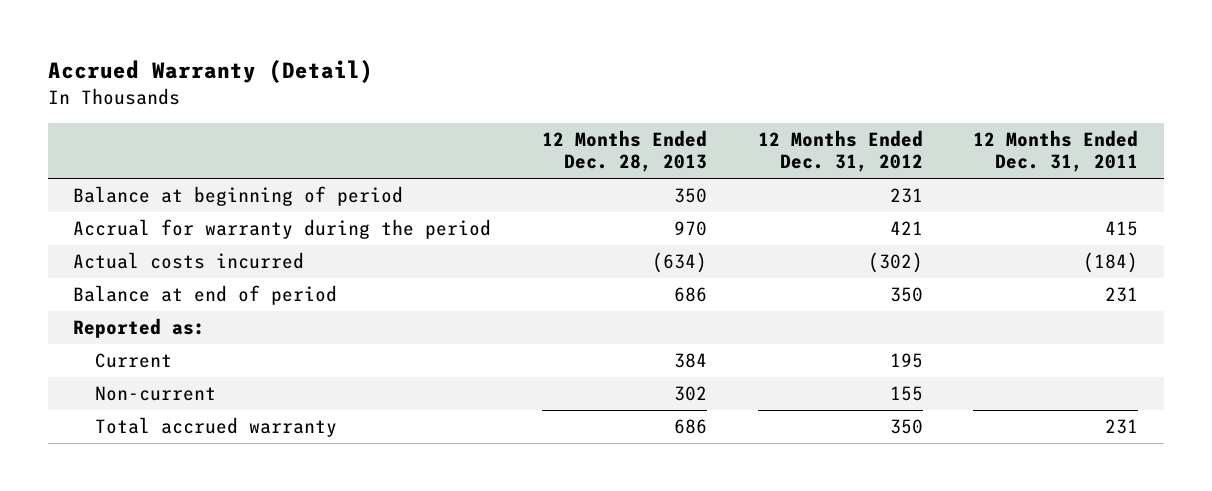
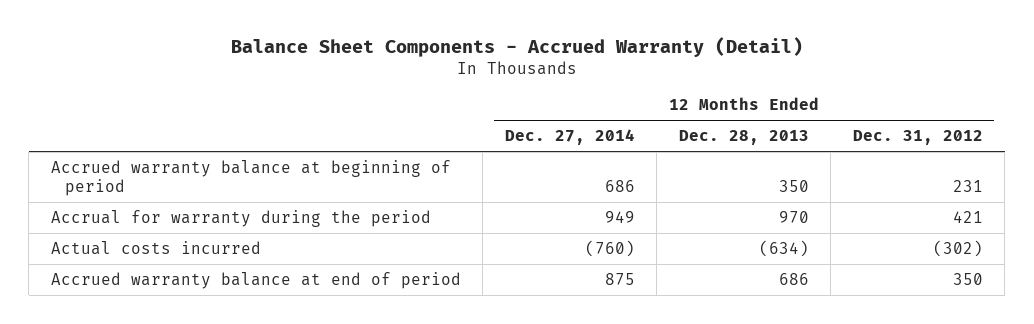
[48,59,374,83] Accrued Warranty (Detail) -> [230,36,803,57] Balance Sheet Components - Accrued Warranty (Detail)
[973,130,1139,173] 12 Months Ended Dec. 31, 2011 -> none
none -> [504,129,635,146] Dec. 27, 2014
[73,186,404,207] Balance at beginning of period -> [50,159,451,196] Accrued warranty balance at beginning of period
[73,318,206,339] Reported as: -> none
[95,353,173,369] Current -> none
[95,386,217,402] Non-current -> none
[95,417,338,438] Total accrued warranty -> none
[73,285,338,306] Balance at end of period -> [50,271,461,289] Accrued warranty balance at end of period

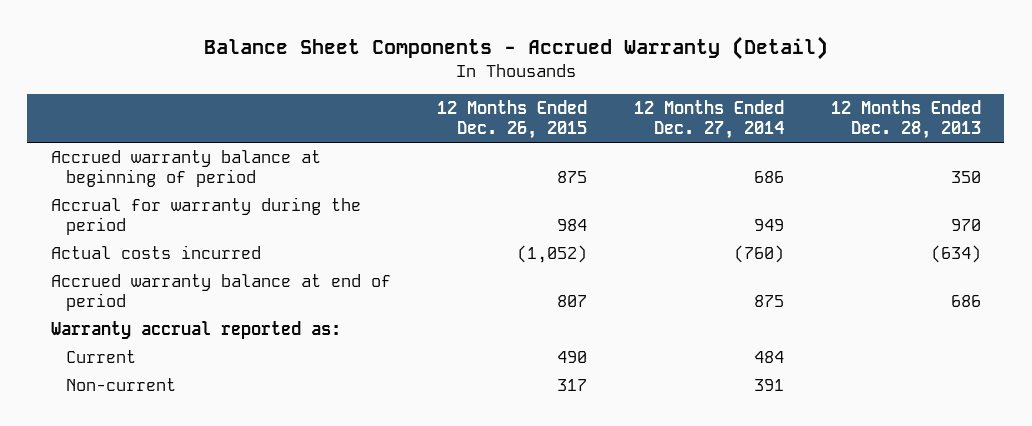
[852,130,983,146] Dec. 31, 2012 -> none
none -> [437,100,588,140] 12 Months Ended Dec. 26, 2015
none -> [50,321,341,340] Warranty accrual reported as:
none -> [65,350,136,364] Current
none -> [65,378,176,392] Non-current

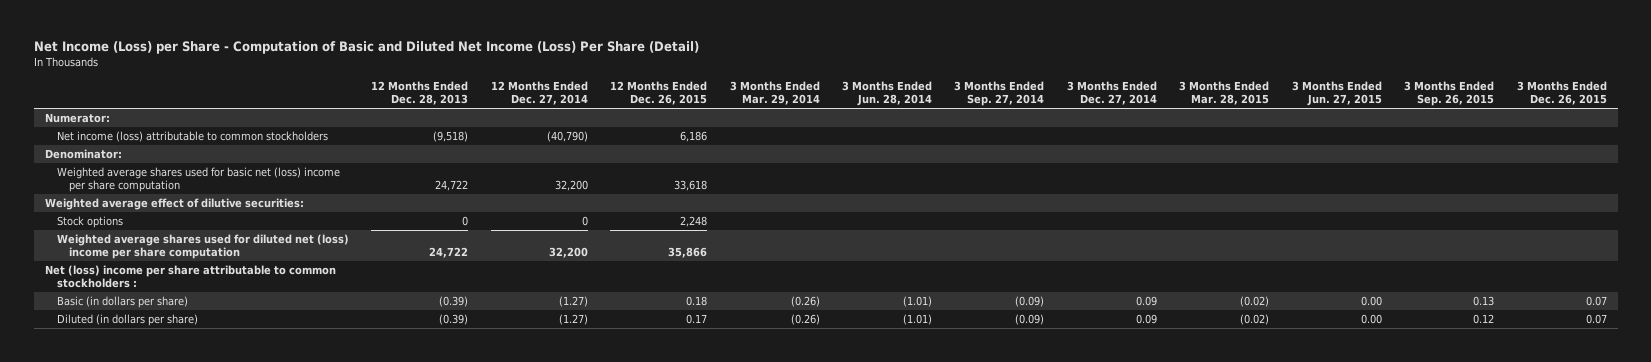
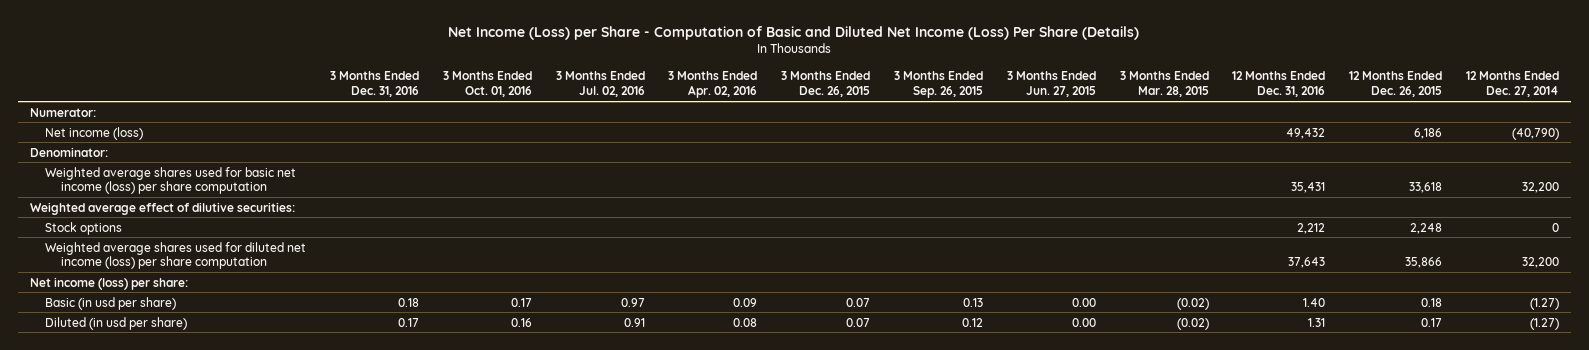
[33,40,699,54] Net Income (Loss) per Share - Computation of Basic and Diluted Net Income (Loss) Per Share (Detail) -> [448,25,1140,40] Net Income (Loss) per Share - Computation of Basic and Diluted Net Income (Loss) Per Share (Details)
[371,80,469,106] 12 Months Ended Dec. 28, 2013 -> none
[729,80,820,106] 3 Months Ended Mar. 29, 2014 -> none
[842,80,933,107] 3 Months Ended Jun. 28, 2014 -> none
[954,80,1045,107] 3 Months Ended Sep. 27, 2014 -> none
[1066,80,1157,106] 3 Months Ended Dec. 27, 2014 -> none
none -> [330,71,420,98] 3 Months Ended Dec. 31, 2016
none -> [442,71,532,98] 3 Months Ended Oct. 01, 2016
none -> [555,71,645,98] 3 Months Ended Jul. 02, 2016
none -> [668,71,758,99] 3 Months Ended Apr. 02, 2016
none -> [1232,71,1326,98] 12 Months Ended Dec. 31, 2016
[56,131,328,143] Net income (loss) attributable to common stockholders -> [45,126,144,140] Net income (loss)
[56,167,340,193] Weighted average shares used for basic net (loss) income per share computation -> [45,166,297,195] Weighted average shares used for basic net income (loss) per share computation
[56,234,349,260] Weighted average shares used for diluted net (loss) income per share computation -> [45,241,307,270] Weighted average shares used for diluted net income (loss) per share computation
[44,265,336,289] Net (loss) income per share attributable to common stockholders : -> [29,276,188,290] Net income (loss) per share:
[56,296,188,309] Basic (in dollars per share) -> [45,296,177,310] Basic (in usd per share)
[56,314,198,327] Diluted (in dollars per share) -> [45,316,188,330] Diluted (in usd per share)

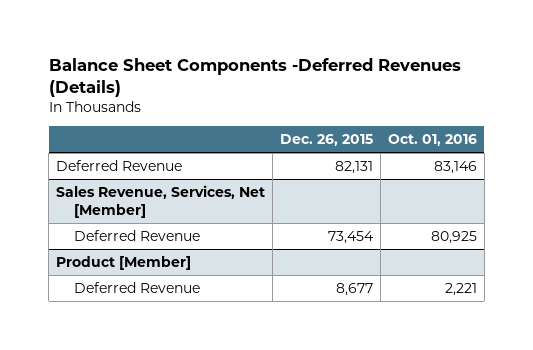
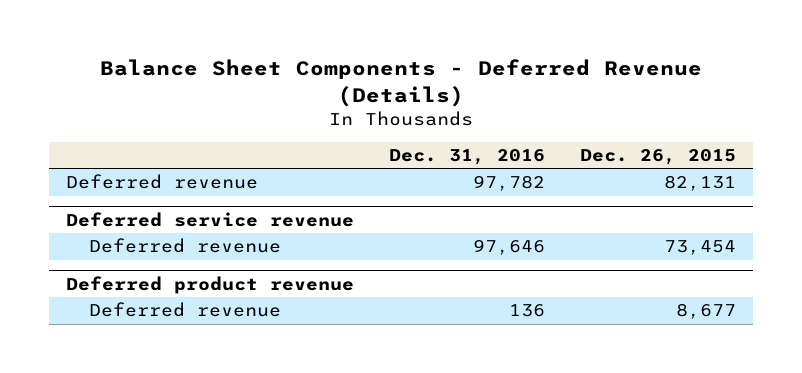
[48,57,461,97] Balance Sheet Components -Deferred Revenues (Details) -> [100,59,703,107] Balance Sheet Components - Deferred Revenue (Details)
[387,134,477,147] Oct. 01, 2016 -> none
none -> [389,148,546,165] Dec. 31, 2016
[56,159,183,171] Deferred Revenue -> [66,174,259,190] Deferred revenue
[56,184,266,218] Sales Revenue, Services, Net [Member] -> [66,211,355,227] Deferred service revenue
[73,229,200,241] Deferred Revenue -> [89,238,282,254] Deferred revenue
[56,255,192,270] Product [Member] -> [66,275,355,294] Deferred product revenue
[73,281,200,293] Deferred Revenue -> [89,302,282,318] Deferred revenue

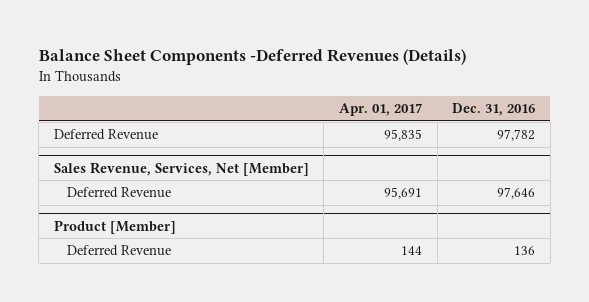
[100,59,703,107] Balance Sheet Components - Deferred Revenue (Details) -> [38,49,466,66] Balance Sheet Components -Deferred Revenues (Details)
[580,148,737,165] Dec. 26, 2015 -> none
none -> [338,103,422,117] Apr. 01, 2017
[66,174,259,190] Deferred revenue -> [53,129,158,141] Deferred Revenue
[66,211,355,227] Deferred service revenue -> [53,161,309,176] Sales Revenue, Services, Net [Member]
[89,238,282,254] Deferred revenue -> [67,187,172,199] Deferred Revenue
[66,275,355,294] Deferred product revenue -> [53,219,176,234] Product [Member]
[89,302,282,318] Deferred revenue -> [67,245,172,257] Deferred Revenue

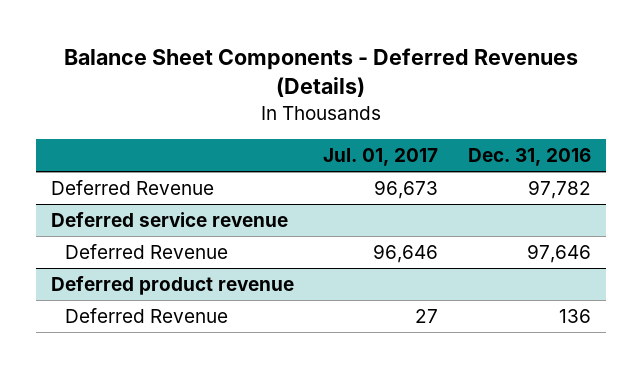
[38,49,466,66] Balance Sheet Components -Deferred Revenues (Details) -> [63,48,578,98] Balance Sheet Components - Deferred Revenues (Details)
[338,103,422,117] Apr. 01, 2017 -> none
none -> [323,147,439,166] Jul. 01, 2017
[53,161,309,176] Sales Revenue, Services, Net [Member] -> [50,212,288,228] Deferred service revenue
[53,219,176,234] Product [Member] -> [50,276,294,296] Deferred product revenue

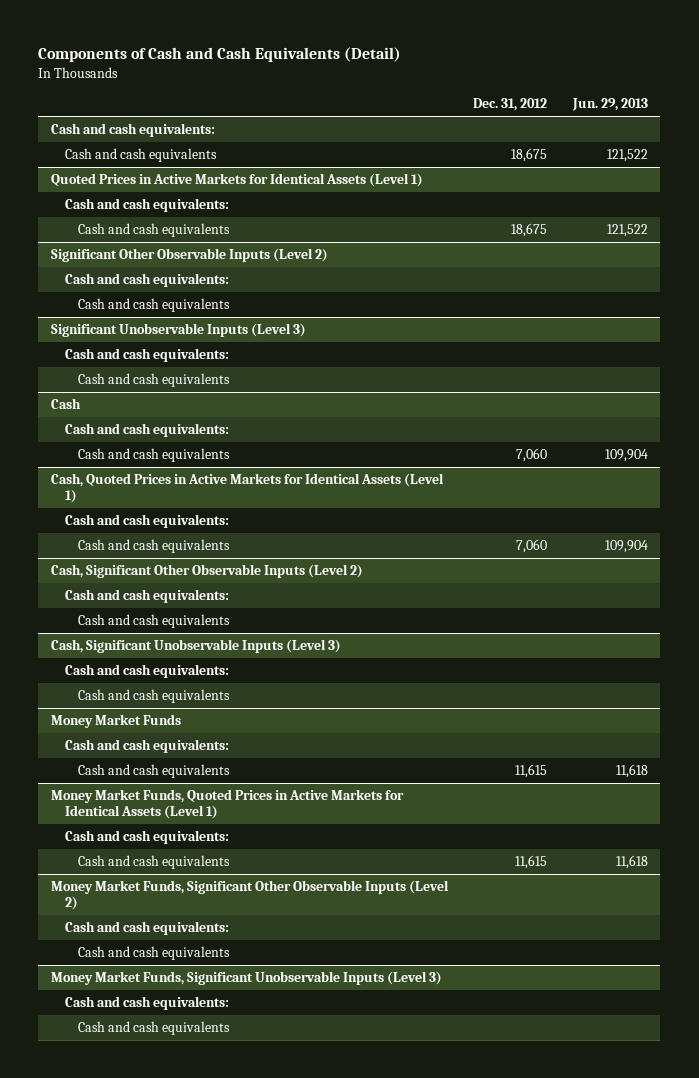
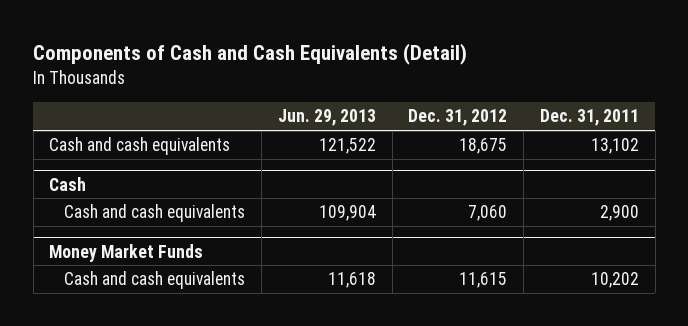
none -> [540,109,640,127] Dec. 31, 2011
[51,123,216,138] Cash and cash equivalents: -> none
[51,173,424,188] Quoted Prices in Active Markets for Identical Assets (Level 1) -> none
[64,198,229,213] Cash and cash equivalents: -> none
[78,223,231,238] Cash and cash equivalents -> none
[51,248,329,263] Significant Other Observable Inputs (Level 2) -> none
[64,273,229,288] Cash and cash equivalents: -> none
[78,298,231,313] Cash and cash equivalents -> none
[51,323,307,338] Significant Unobservable Inputs (Level 3) -> none
[64,348,229,363] Cash and cash equivalents: -> none
[78,373,231,388] Cash and cash equivalents -> none
[64,423,229,438] Cash and cash equivalents: -> none
[51,473,445,504] Cash, Quoted Prices in Active Markets for Identical Assets (Level 1) -> none
[64,514,229,529] Cash and cash equivalents: -> none
[78,539,231,554] Cash and cash equivalents -> none
[51,564,364,579] Cash, Significant Other Observable Inputs (Level 2) -> none
[64,589,229,604] Cash and cash equivalents: -> none
[78,614,231,629] Cash and cash equivalents -> none
[51,639,342,654] Cash, Significant Unobservable Inputs (Level 3) -> none
[64,664,229,679] Cash and cash equivalents: -> none
[78,689,231,704] Cash and cash equivalents -> none
[64,739,229,754] Cash and cash equivalents: -> none
[51,789,405,820] Money Market Funds, Quoted Prices in Active Markets for Identical Assets (Level 1) -> none
[64,830,229,845] Cash and cash equivalents: -> none
[78,855,231,870] Cash and cash equivalents -> none
[51,880,450,911] Money Market Funds, Significant Other Observable Inputs (Level 2) -> none
[64,921,229,936] Cash and cash equivalents: -> none
[78,946,231,961] Cash and cash equivalents -> none
[51,971,443,986] Money Market Funds, Significant Unobservable Inputs (Level 3) -> none
[64,996,229,1011] Cash and cash equivalents: -> none
[78,1021,231,1036] Cash and cash equivalents -> none

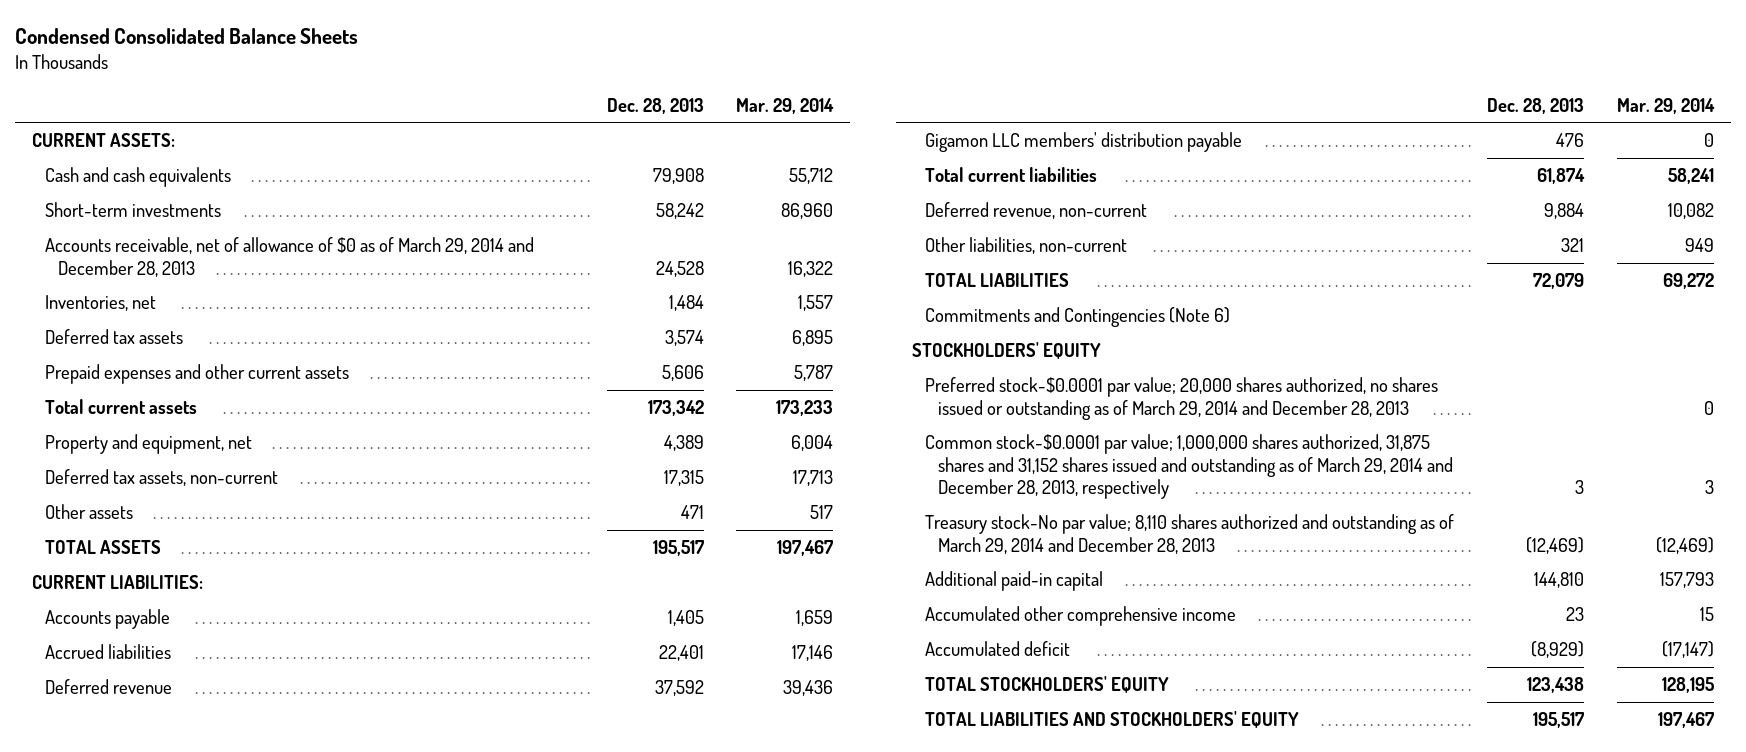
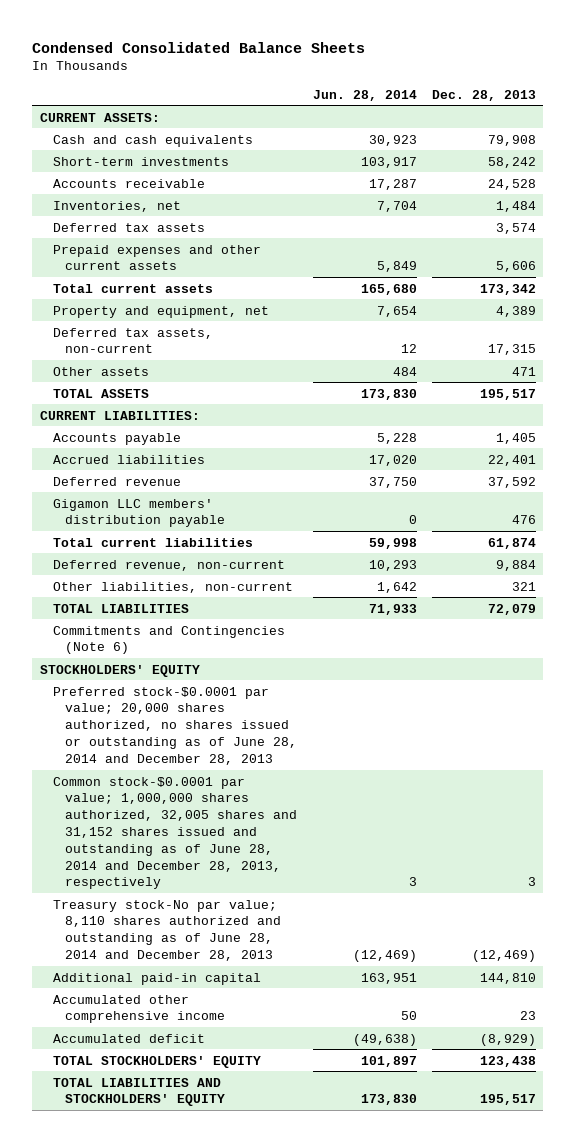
[736,97,835,114] Mar. 29, 2014 -> none
none -> [312,89,417,101] Jun. 28, 2014
[44,237,534,277] Accounts receivable, net of allowance of $0 as of March 29, 2014 and December 28, 2013 -> [52,178,205,188] Accounts receivable
[925,377,1439,420] Preferred stock-$0.0001 par value; 20,000 shares authorized, no shares issued or outstanding as of March 29, 2014 and December 28, 2013 -> [52,686,298,765] Preferred stock-$0.0001 par value; 20,000 shares authorized, no shares issued or outstanding as of June 28, 2014 and December 28, 2013
[925,434,1454,499] Common stock-$0.0001 par value; 1,000,000 shares authorized, 31,875 shares and 31,152 shares issued and outstanding as of March 29, 2014 and December 28, 2013, respectively -> [52,776,298,890] Common stock-$0.0001 par value; 1,000,000 shares authorized, 32,005 shares and 31,152 shares issued and outstanding as of June 28, 2014 and December 28, 2013, respectively
[925,514,1455,554] Treasury stock-No par value; 8,110 shares authorized and outstanding as of March 29, 2014 and December 28, 2013 -> [52,899,282,961] Treasury stock-No par value; 8,110 shares authorized and outstanding as of June 28, 2014 and December 28, 2013

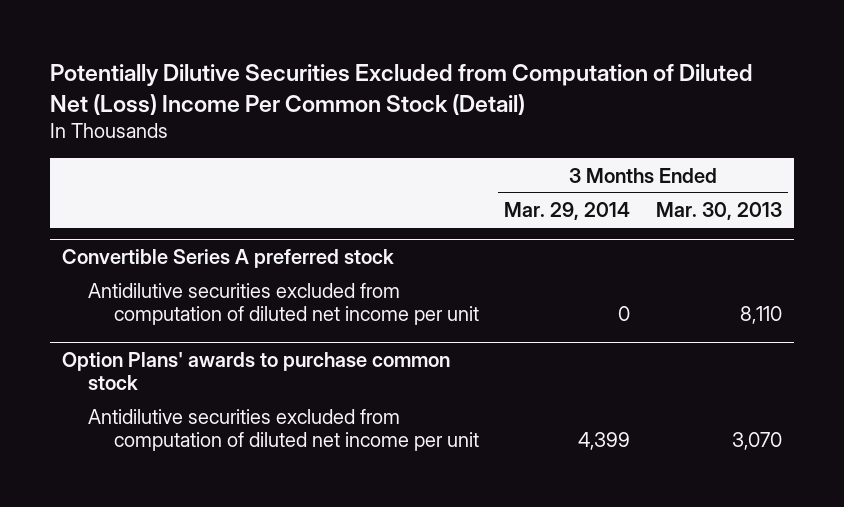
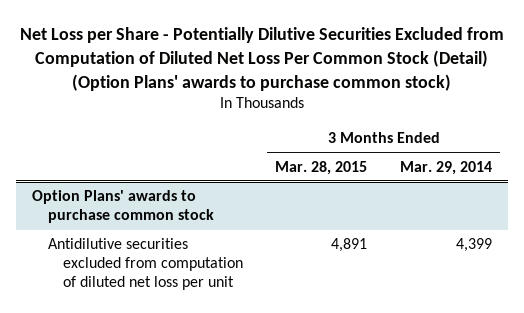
[49,63,753,115] Potentially Dilutive Securities Excluded from Computation of Diluted Net (Loss) Income Per Common Stock (Detail) -> [19,26,504,91] Net Loss per Share - Potentially Dilutive Securities Excluded from Computation of Diluted Net Loss Per Common Stock (Detail) (Option Plans' awards to purchase common stock)
[655,202,782,221] Mar. 30, 2013 -> none
none -> [275,160,368,175] Mar. 28, 2015
[62,248,395,268] Convertible Series A preferred stock -> none
[88,283,480,326] Antidilutive securities excluded from computation of diluted net income per unit -> none
[88,409,480,452] Antidilutive securities excluded from computation of diluted net income per unit -> [47,238,244,291] Antidilutive securities excluded from computation of diluted net loss per unit

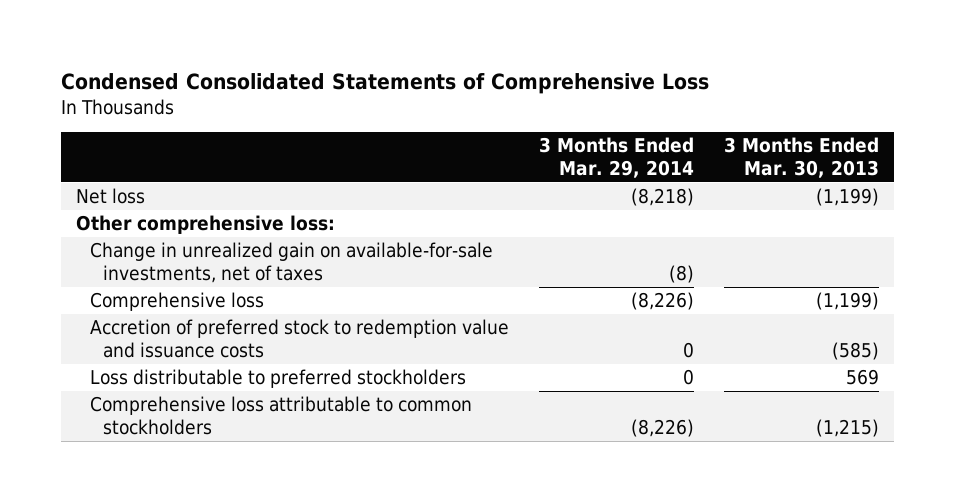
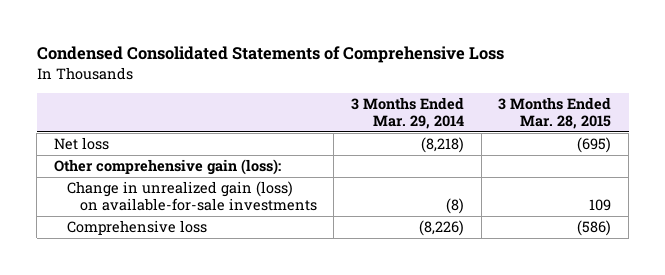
[724,137,880,178] 3 Months Ended Mar. 30, 2013 -> none
none -> [498,97,612,130] 3 Months Ended Mar. 28, 2015
[75,215,335,235] Other comprehensive loss: -> [53,158,281,175] Other comprehensive gain (loss):
[89,242,493,283] Change in unrealized gain on available-for-sale investments, net of taxes -> [66,180,317,212] Change in unrealized gain (loss) on available-for-sale investments
[89,319,509,358] Accretion of preferred stock to redemption value and issuance costs -> none
[89,369,466,389] Loss distributable to preferred stockholders -> none
[89,396,472,435] Comprehensive loss attributable to common stockholders -> none

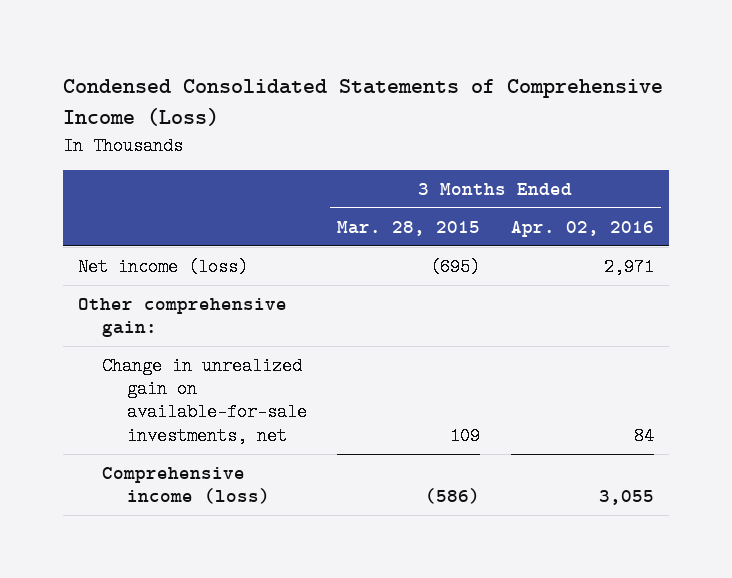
[36,46,504,64] Condensed Consolidated Statements of Comprehensive Loss -> [62,79,663,126] Condensed Consolidated Statements of Comprehensive Income (Loss)
[351,97,465,130] 3 Months Ended Mar. 29, 2014 -> none
none -> [510,220,654,237] Apr. 02, 2016
[53,136,109,150] Net loss -> [77,257,248,276] Net income (loss)
[53,158,281,175] Other comprehensive gain (loss): -> [77,297,287,338] Other comprehensive gain:
[66,180,317,212] Change in unrealized gain (loss) on available-for-sale investments -> [102,356,307,445] Change in unrealized gain on available-for-sale investments, net
[66,219,207,235] Comprehensive loss -> [102,466,270,505] Comprehensive income (loss)

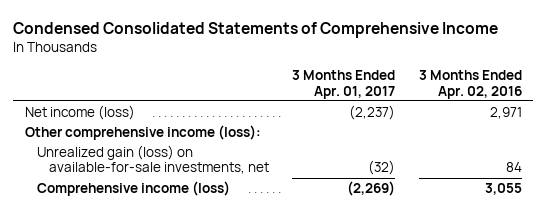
[62,79,663,126] Condensed Consolidated Statements of Comprehensive Income (Loss) -> [13,21,499,38] Condensed Consolidated Statements of Comprehensive Income
[337,220,481,236] Mar. 28, 2015 -> none
none -> [292,70,396,99] 3 Months Ended Apr. 01, 2017
[77,297,287,338] Other comprehensive gain: -> [24,125,261,141] Other comprehensive income (loss):
[102,356,307,445] Change in unrealized gain on available-for-sale investments, net -> [37,145,270,175] Unrealized gain (loss) on available-for-sale investments, net

